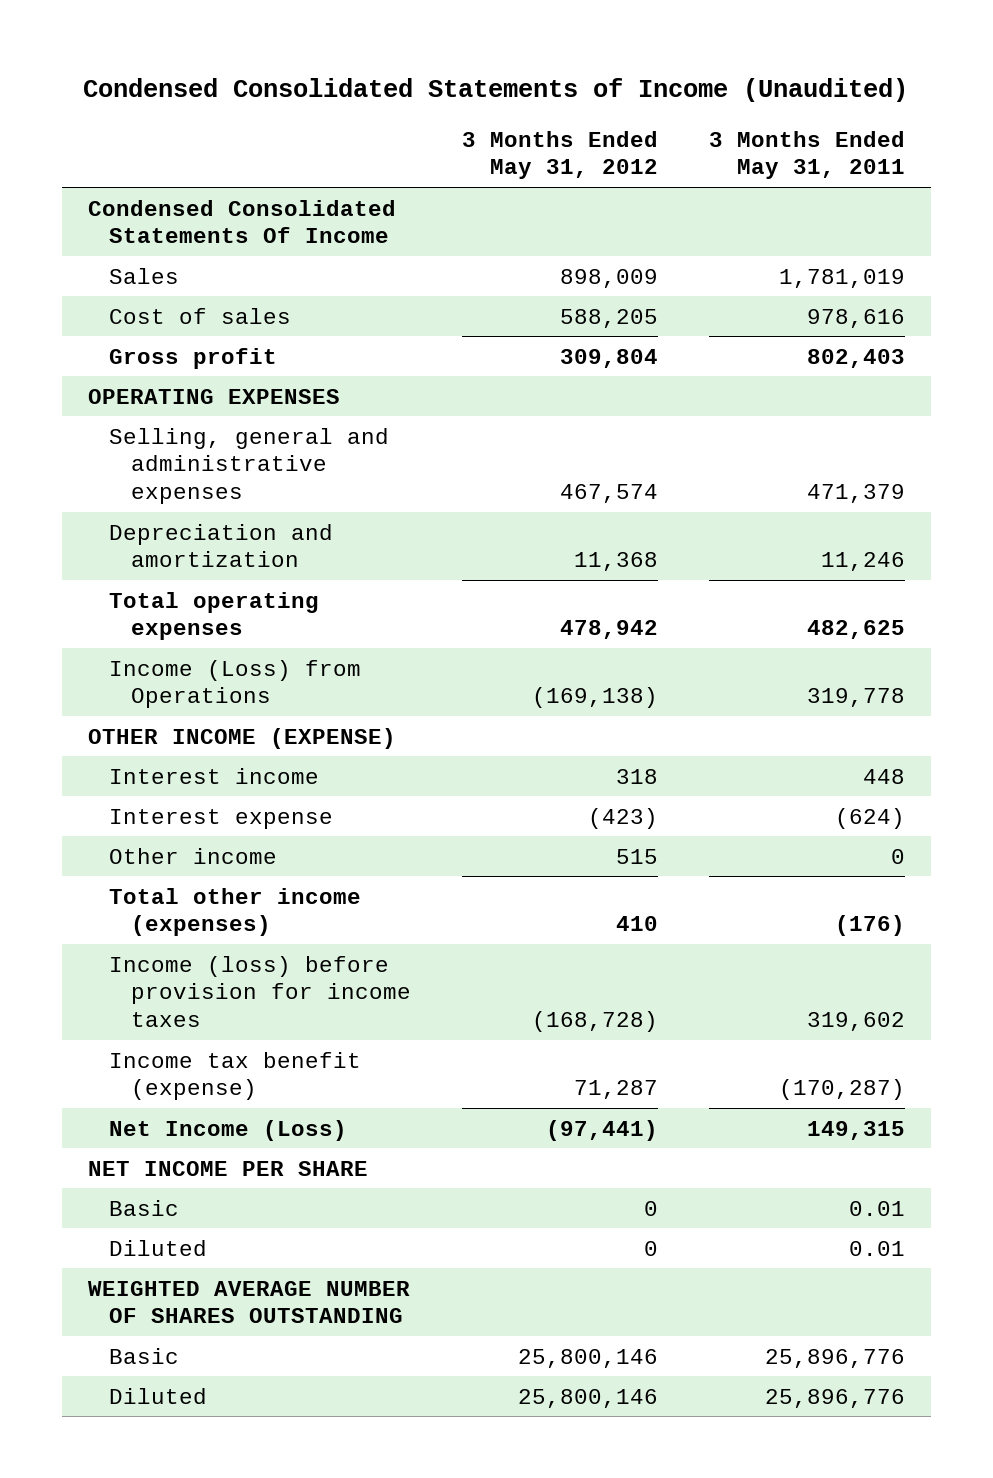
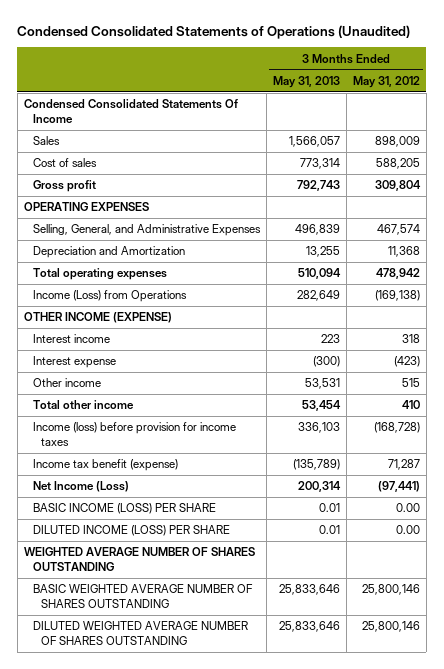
[83,77,909,102] Condensed Consolidated Statements of Income (Unaudited) -> [17,24,411,39] Condensed Consolidated Statements of Operations (Unaudited)
[709,130,906,180] 3 Months Ended May 31, 2011 -> none
none -> [272,75,340,88] May 31, 2013
[109,427,390,504] Selling, general and administrative expenses -> [32,224,261,237] Selling, General, and Administrative Expenses
[109,523,334,568] Depreciation and amortization -> [32,246,185,259] Depreciation and Amortization
[109,887,362,937] Total other income (expenses) -> [32,400,134,410] Total other income
[87,1160,368,1176] NET INCOME PER SHARE -> none
[109,1199,180,1216] Basic -> [32,503,216,515] BASIC INCOME (LOSS) PER SHARE
[644,1200,659,1216] 0 -> [395,503,420,513] 0.00
[109,1239,208,1256] Diluted -> [32,525,230,537] DILUTED INCOME (LOSS) PER SHARE
[644,1240,659,1256] 0 -> [395,525,420,535] 0.00
[109,1347,180,1364] Basic -> [32,584,253,609] BASIC WEIGHTED AVERAGE NUMBER OF SHARES OUTSTANDING
[109,1387,208,1404] Diluted -> [32,621,248,646] DILUTED WEIGHTED AVERAGE NUMBER OF SHARES OUTSTANDING

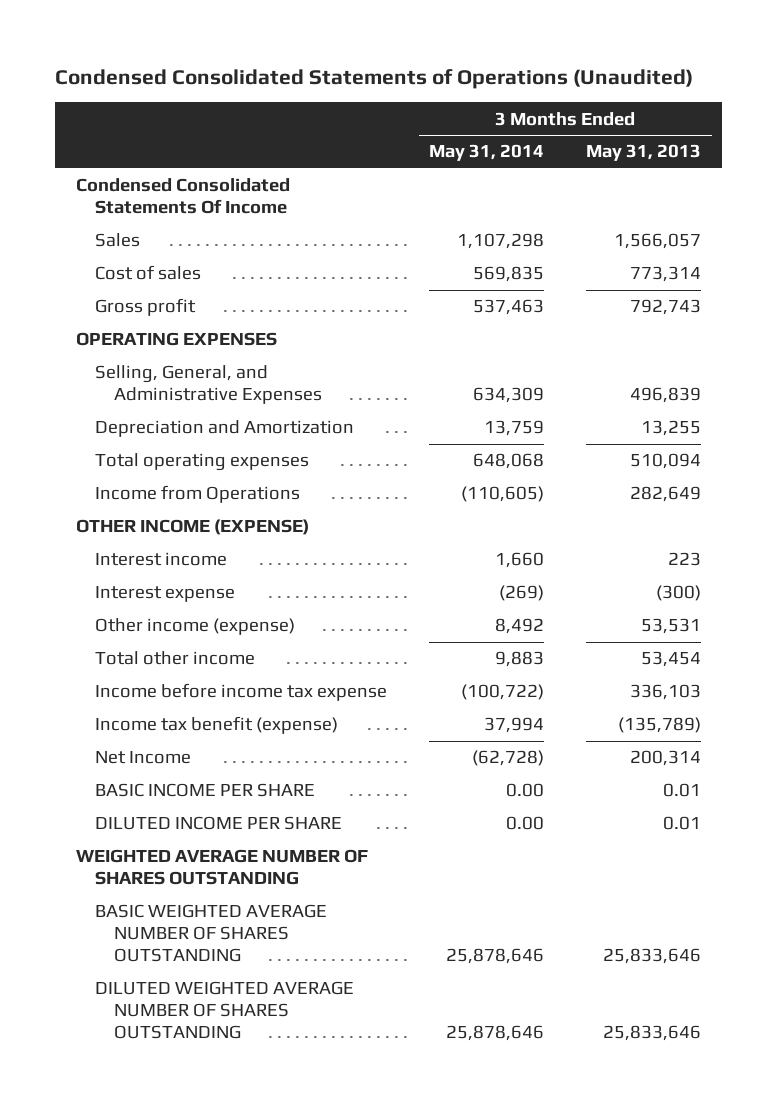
[352,75,420,88] May 31, 2012 -> none
none -> [429,144,545,162] May 31, 2014
[32,290,187,303] Income (Loss) from Operations -> [95,485,301,504] Income from Operations
[32,378,101,388] Other income -> [95,618,296,636] Other income (expense)
[32,422,236,447] Income (loss) before provision for income taxes -> [95,683,388,702] Income before income tax expense
[32,481,129,493] Net Income (Loss) -> [95,751,192,765] Net Income
[32,503,216,515] BASIC INCOME (LOSS) PER SHARE -> [95,783,316,798] BASIC INCOME PER SHARE
[32,525,230,537] DILUTED INCOME (LOSS) PER SHARE -> [95,816,343,831] DILUTED INCOME PER SHARE

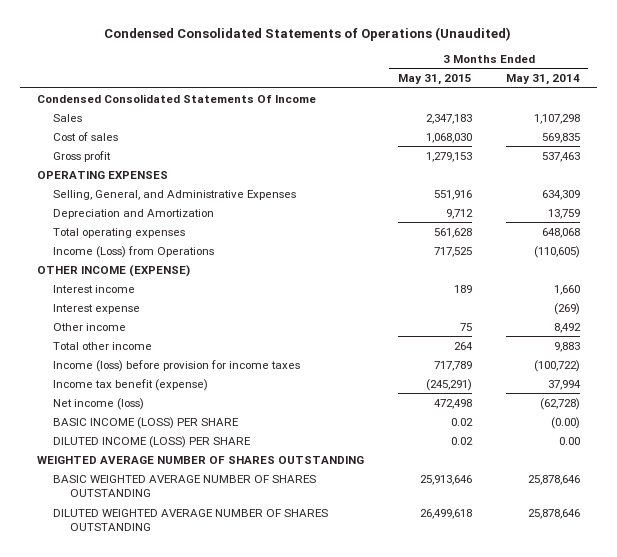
[586,144,702,162] May 31, 2013 -> none
none -> [397,74,472,86] May 31, 2015
[95,485,301,504] Income from Operations -> [53,245,215,258] Income (Loss) from Operations
[95,618,296,636] Other income (expense) -> [53,322,127,331] Other income
[95,683,388,702] Income before income tax expense -> [53,359,301,372] Income (loss) before provision for income taxes
[95,751,192,765] Net Income -> [53,397,145,410] Net income (loss)
[95,783,316,798] BASIC INCOME PER SHARE -> [53,416,240,429] BASIC INCOME (LOSS) PER SHARE
[506,783,545,798] 0.00 -> [550,416,580,429] (0.00)
[95,816,343,831] DILUTED INCOME PER SHARE -> [53,435,252,448] DILUTED INCOME (LOSS) PER SHARE

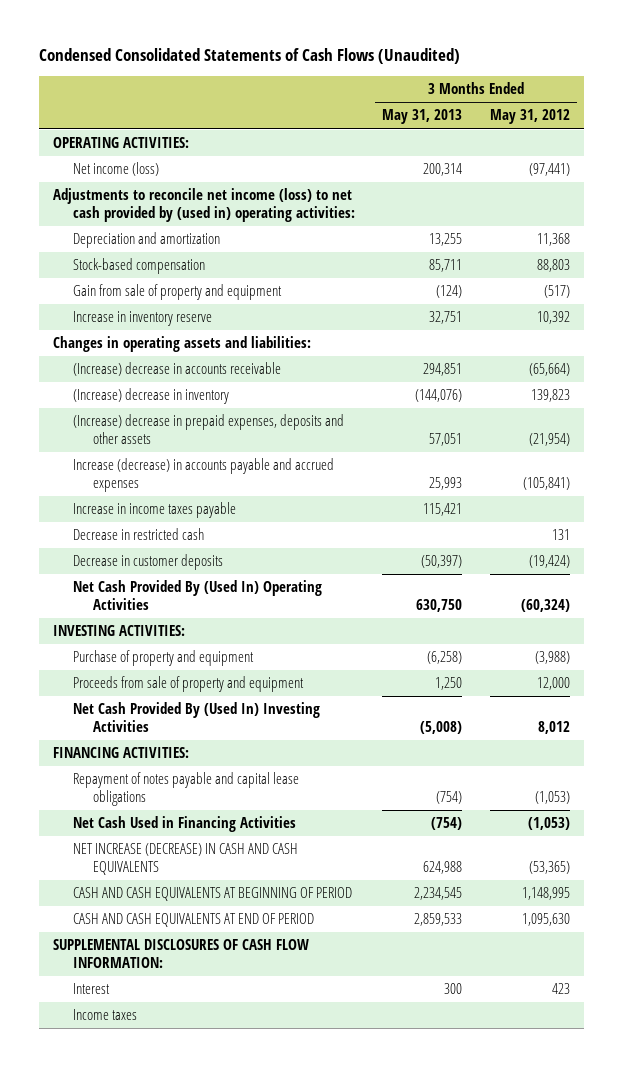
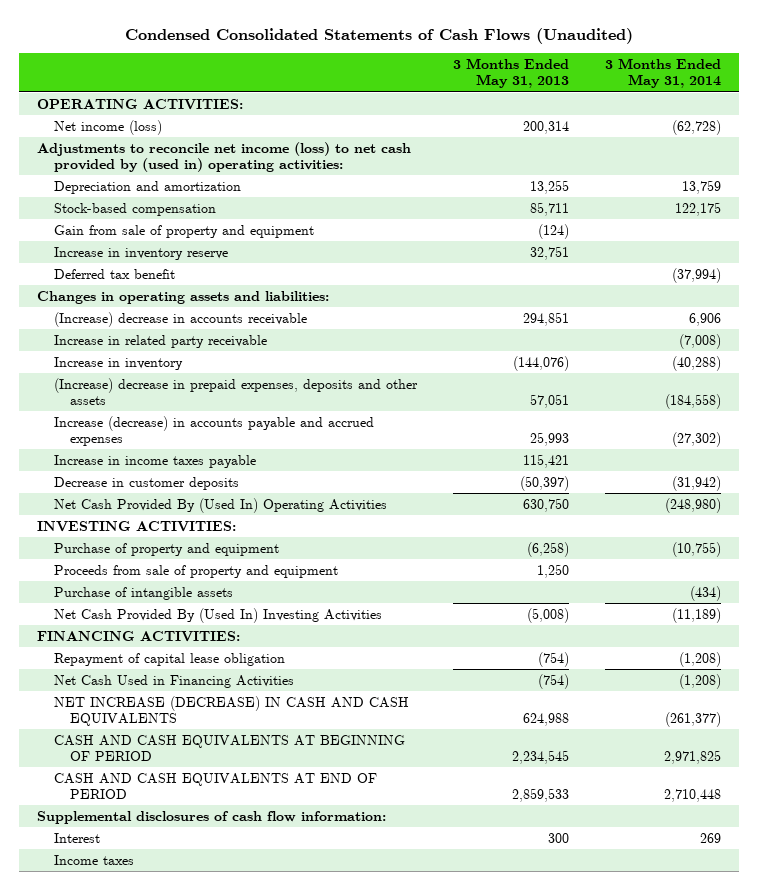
[490,109,571,125] May 31, 2012 -> none
none -> [604,58,721,89] 3 Months Ended May 31, 2014
none -> [53,268,175,279] Deferred tax benefit
none -> [53,334,267,348] Increase in related party receivable
[72,388,229,405] (Increase) decrease in inventory -> [53,356,183,370] Increase in inventory
[72,528,204,541] Decrease in restricted cash -> none
none -> [53,586,233,600] Purchase of intangible assets
[72,772,299,807] Repayment of notes payable and capital lease obligations -> [53,652,285,666] Repayment of capital lease obligation
[52,939,309,969] SUPPLEMENTAL DISCLOSURES OF CASH FLOW INFORMATION: -> [37,810,387,824] Supplemental disclosures of cash flow information:

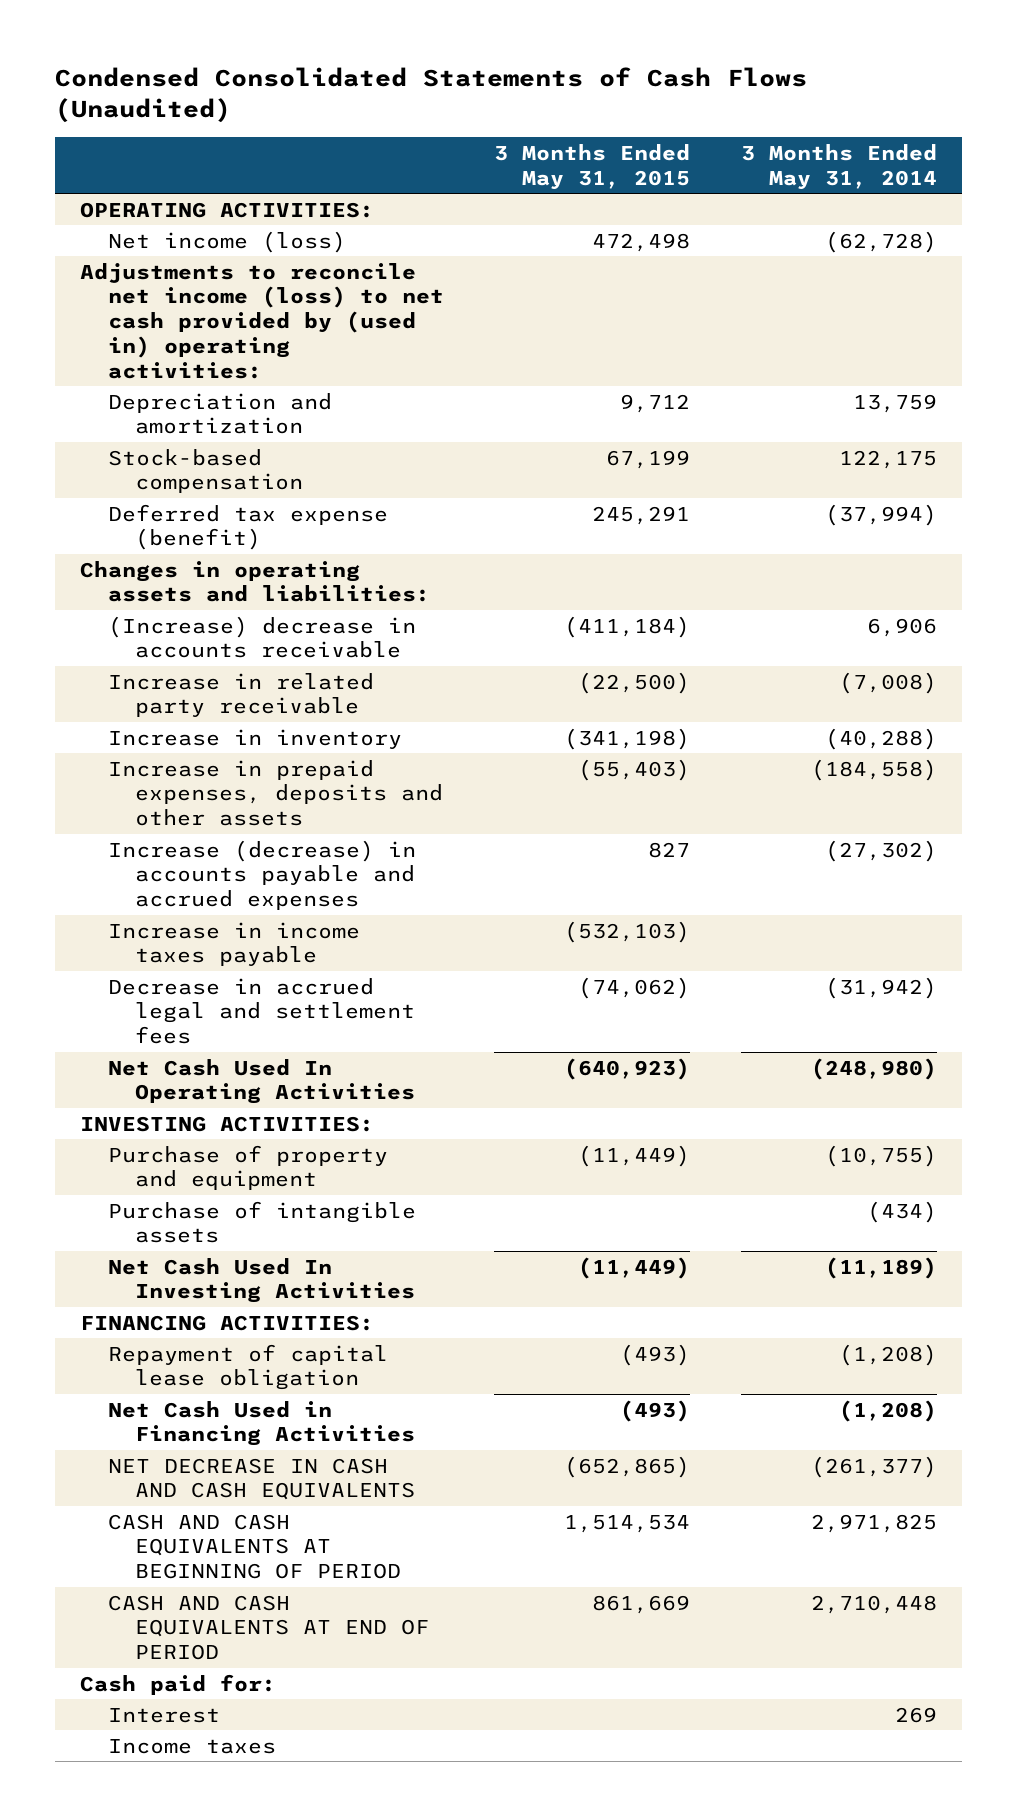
[452,58,569,89] 3 Months Ended May 31, 2013 -> none
none -> [494,143,691,190] 3 Months Ended May 31, 2015
[53,224,314,238] Gain from sale of property and equipment -> none
[53,246,228,260] Increase in inventory reserve -> none
[53,268,175,279] Deferred tax benefit -> [107,503,388,551] Deferred tax expense (benefit)
[53,377,418,405] (Increase) decrease in prepaid expenses, deposits and other assets -> [107,759,444,827] Increase in prepaid expenses, deposits and other assets
[53,476,239,490] Decrease in customer deposits -> [107,977,416,1045] Decrease in accrued legal and settlement fees
[53,497,387,513] Net Cash Provided By (Used In) Operating Activities -> [107,1058,416,1105] Net Cash Used In Operating Activities
[53,564,338,578] Proceeds from sale of property and equipment -> none
[53,607,382,623] Net Cash Provided By (Used In) Investing Activities -> [107,1257,416,1304] Net Cash Used In Investing Activities
[53,695,409,726] NET INCREASE (DECREASE) IN CASH AND CASH EQUIVALENTS -> [107,1457,416,1501] NET DECREASE IN CASH AND CASH EQUIVALENTS
[37,810,387,824] Supplemental disclosures of cash flow information: -> none
none -> [80,1673,277,1695] Cash paid for:

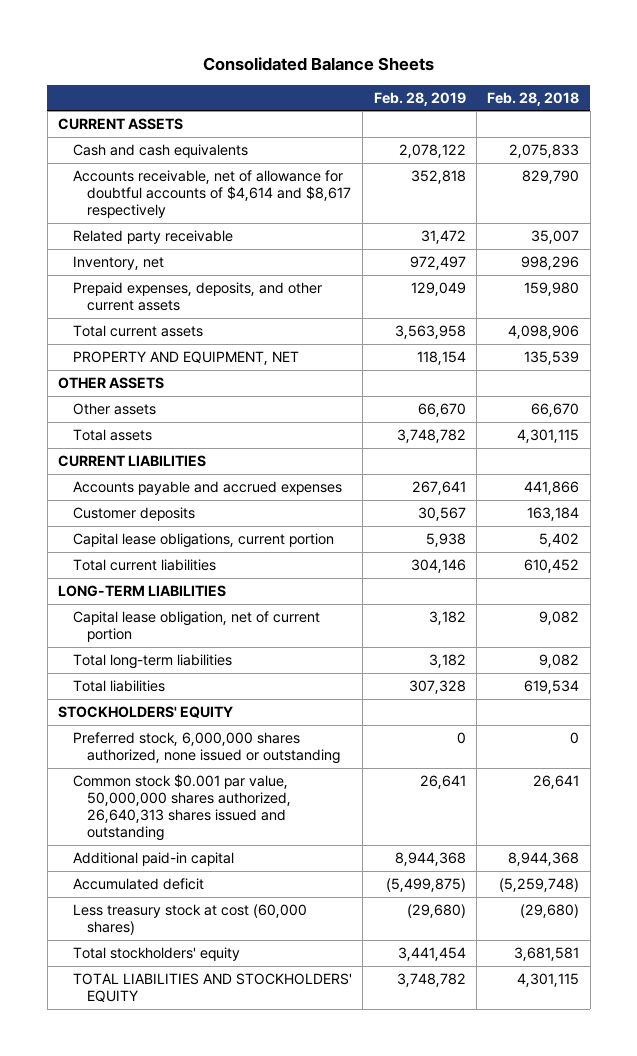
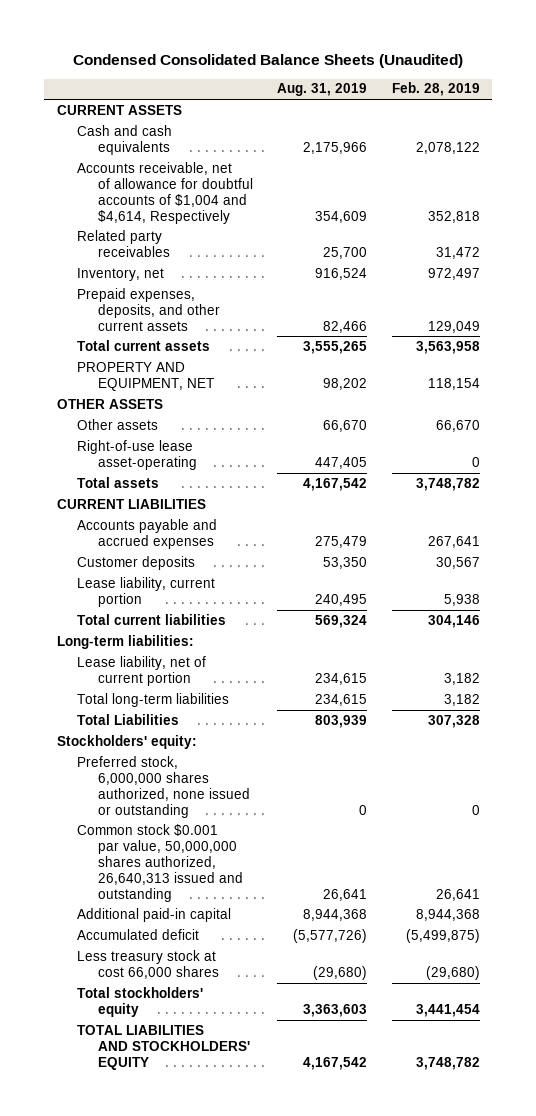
[202,57,434,72] Consolidated Balance Sheets -> [73,54,464,69] Condensed Consolidated Balance Sheets (Unaudited)
[487,91,580,106] Feb. 28, 2018 -> none
none -> [277,83,368,97] Aug. 31, 2019
[72,169,352,219] Accounts receivable, net of allowance for doubtful accounts of $4,614 and $8,617 respectively -> [77,161,253,224] Accounts receivable, net of allowance for doubtful accounts of $1,004 and $4,614, Respectively
[72,229,233,244] Related party receivable -> [77,229,170,257] Related party receivables
none -> [77,439,197,470] Right-of-use lease asset-operating
[72,532,334,548] Capital lease obligations, current portion -> [77,576,216,607] Lease liability, current portion
[58,584,227,597] LONG-TERM LIABILITIES -> [56,634,194,649] Long-term liabilities:
[72,610,320,643] Capital lease obligation, net of current portion -> [77,655,207,686] Lease liability, net of current portion
[72,679,165,692] Total liabilities -> [77,713,180,725] Total Liabilities
[58,705,234,718] STOCKHOLDERS' EQUITY -> [56,734,197,749] Stockholders' equity:
[72,773,292,842] Common stock $0.001 par value, 50,000,000 shares authorized, 26,640,313 shares issued and outstanding -> [77,823,243,902] Common stock $0.001 par value, 50,000,000 shares authorized, 26,640,313 issued and outstanding
[72,903,307,936] Less treasury stock at cost (60,000 shares) -> [77,949,219,979] Less treasury stock at cost 66,000 shares

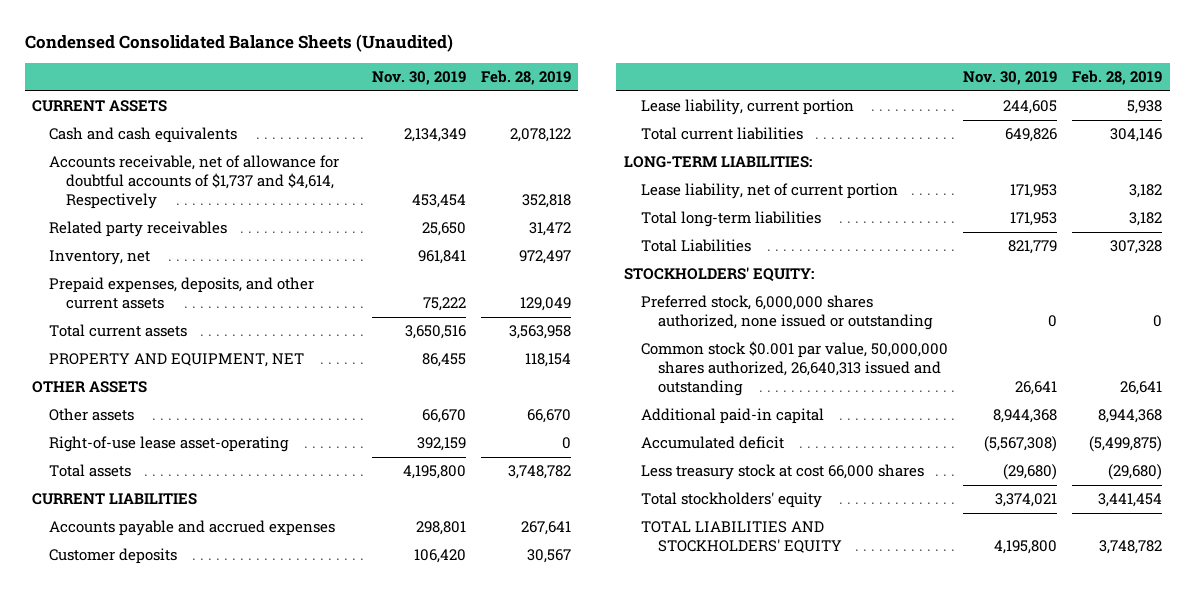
[277,83,368,97] Aug. 31, 2019 -> none
none -> [371,71,466,86] Nov. 30, 2019
[77,161,253,224] Accounts receivable, net of allowance for doubtful accounts of $1,004 and $4,614, Respectively -> [49,155,340,210] Accounts receivable, net of allowance for doubtful accounts of $1,737 and $4,614, Respectively
[56,634,194,649] Long-term liabilities: -> [623,156,812,169] LONG-TERM LIABILITIES:
[56,734,197,749] Stockholders' equity: -> [623,267,814,283] STOCKHOLDERS' EQUITY:

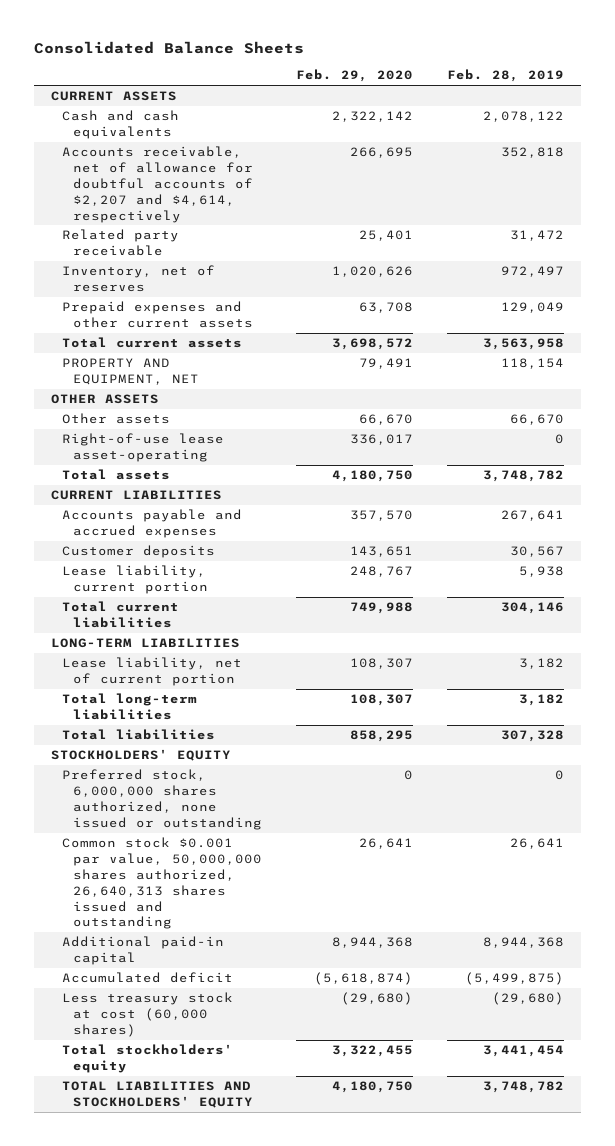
[24,33,453,52] Condensed Consolidated Balance Sheets (Unaudited) -> [33,40,304,54] Consolidated Balance Sheets
[371,71,466,86] Nov. 30, 2019 -> none
none -> [295,69,413,83] Feb. 29, 2020
[49,155,340,210] Accounts receivable, net of allowance for doubtful accounts of $1,737 and $4,614, Respectively -> [61,146,253,223] Accounts receivable, net of allowance for doubtful accounts of $2,207 and $4,614, respectively
[49,221,228,238] Related party receivables -> [61,229,179,257] Related party receivable
[49,250,151,266] Inventory, net -> [61,265,215,293] Inventory, net of reserves
[49,277,315,310] Prepaid expenses, deposits, and other current assets -> [61,301,253,329] Prepaid expenses and other current assets
[623,156,812,169] LONG-TERM LIABILITIES: -> [51,638,241,649] LONG-TERM LIABILITIES
[640,239,751,253] Total Liabilities -> [61,729,215,741] Total liabilities
[623,267,814,283] STOCKHOLDERS' EQUITY: -> [51,749,232,762] STOCKHOLDERS' EQUITY
[640,341,948,397] Common stock $0.001 par value, 50,000,000 shares authorized, 26,640,313 issued and outstanding -> [61,837,262,930] Common stock $0.001 par value, 50,000,000 shares authorized, 26,640,313 shares issued and outstanding
[640,464,924,481] Less treasury stock at cost 66,000 shares -> [61,992,233,1037] Less treasury stock at cost (60,000 shares)

